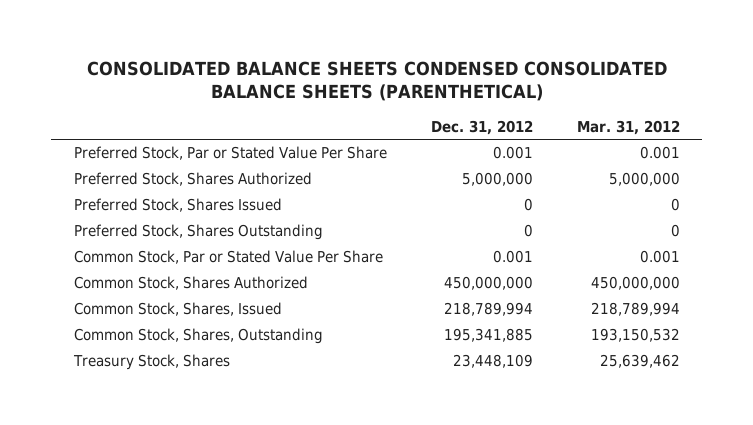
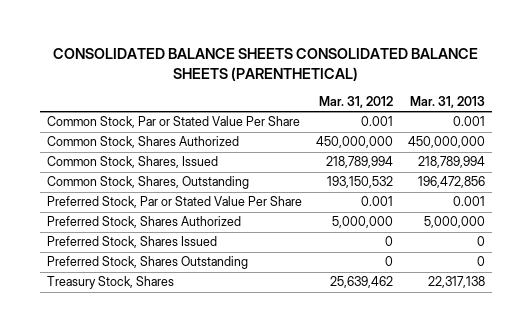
[86,60,667,102] CONSOLIDATED BALANCE SHEETS CONDENSED CONSOLIDATED BALANCE SHEETS (PARENTHETICAL) -> [52,48,478,82] CONSOLIDATED BALANCE SHEETS CONSOLIDATED BALANCE SHEETS (PARENTHETICAL)
[430,119,533,135] Dec. 31, 2012 -> none
none -> [409,96,485,109] Mar. 31, 2013
[73,146,387,161] Preferred Stock, Par or Stated Value Per Share -> [46,196,302,209] Preferred Stock, Par or Stated Value Per Share
[73,172,312,187] Preferred Stock, Shares Authorized -> [46,216,241,229] Preferred Stock, Shares Authorized
[73,198,282,213] Preferred Stock, Shares Issued -> [46,236,217,249] Preferred Stock, Shares Issued
[73,224,323,241] Preferred Stock, Shares Outstanding -> [46,256,248,270] Preferred Stock, Shares Outstanding

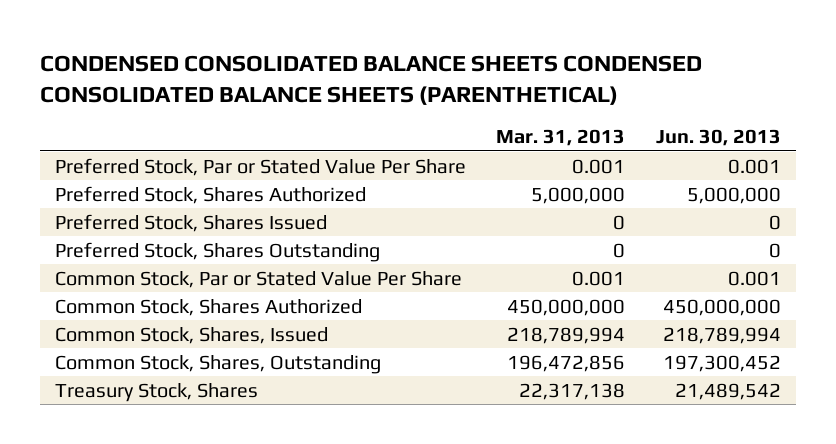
[52,48,478,82] CONSOLIDATED BALANCE SHEETS CONSOLIDATED BALANCE SHEETS (PARENTHETICAL) -> [39,55,702,106] CONDENSED CONSOLIDATED BALANCE SHEETS CONDENSED CONSOLIDATED BALANCE SHEETS (PARENTHETICAL)
[319,96,394,109] Mar. 31, 2012 -> none
none -> [655,129,781,147] Jun. 30, 2013
[46,116,300,129] Common Stock, Par or Stated Value Per Share -> [55,270,463,288] Common Stock, Par or Stated Value Per Share
[46,136,239,149] Common Stock, Shares Authorized -> [55,298,363,316] Common Stock, Shares Authorized
[46,156,218,169] Common Stock, Shares, Issued -> [55,326,329,344] Common Stock, Shares, Issued
[46,176,249,190] Common Stock, Shares, Outstanding -> [55,354,382,374] Common Stock, Shares, Outstanding

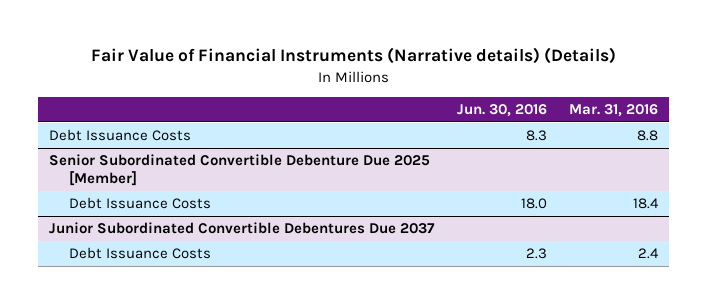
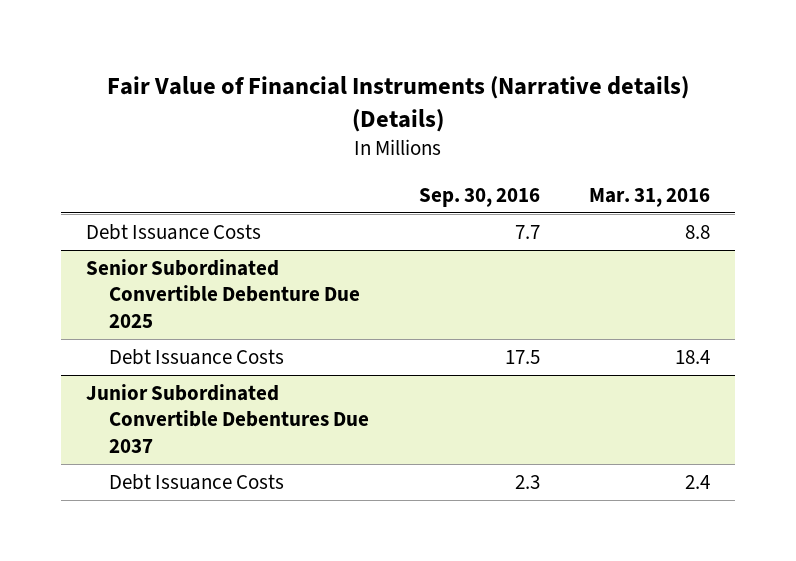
[456,104,547,118] Jun. 30, 2016 -> none
none -> [418,187,540,207] Sep. 30, 2016
[49,154,431,186] Senior Subordinated Convertible Debenture Due 2025 [Member] -> [85,258,361,328] Senior Subordinated Convertible Debenture Due 2025

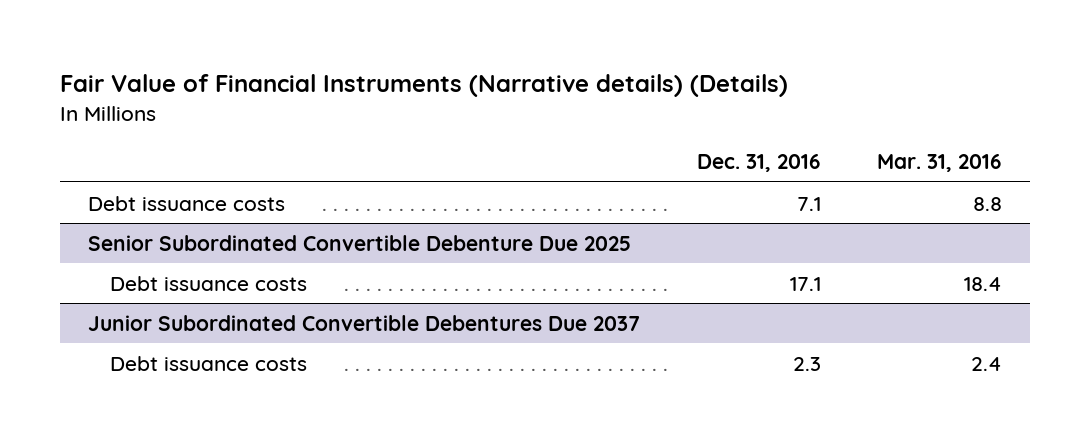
[418,187,540,207] Sep. 30, 2016 -> none
none -> [696,154,821,173] Dec. 31, 2016
[85,223,261,240] Debt Issuance Costs -> [88,195,286,211] Debt issuance costs
[109,348,285,365] Debt Issuance Costs -> [109,275,307,291] Debt issuance costs
[109,473,285,490] Debt Issuance Costs -> [109,355,307,371] Debt issuance costs

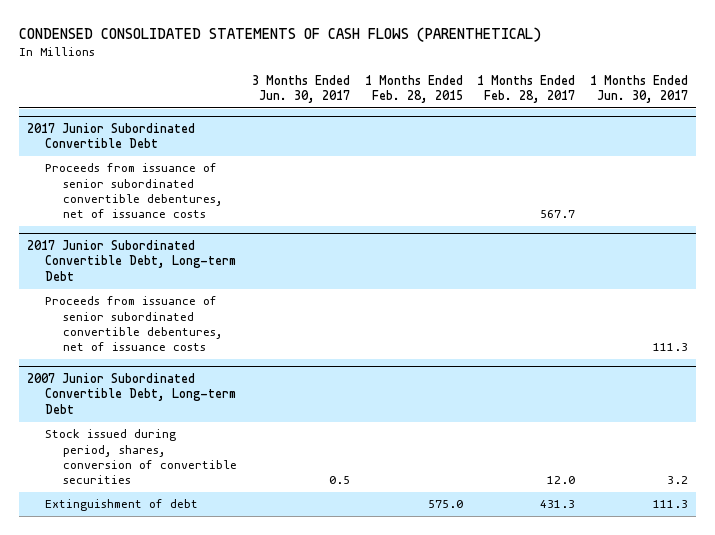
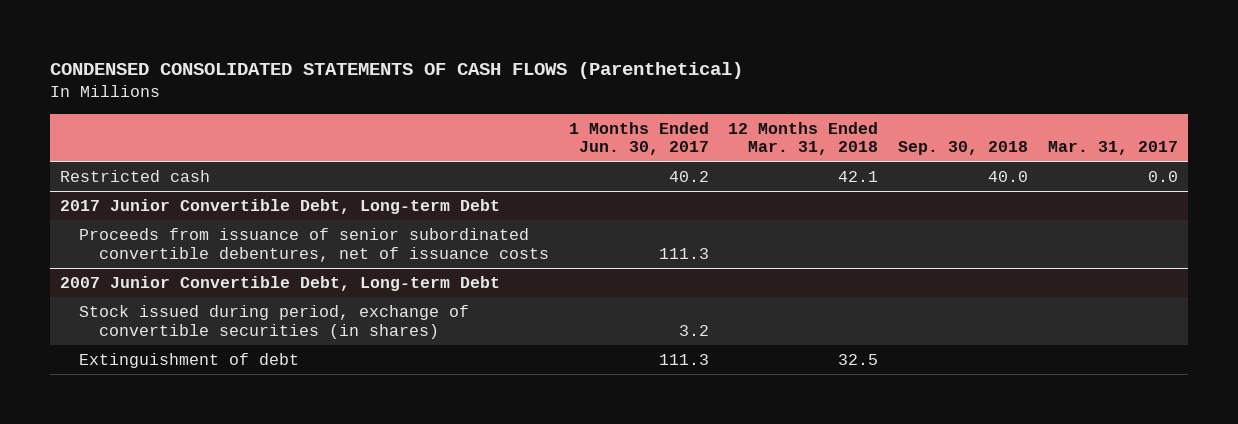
[19,26,542,42] CONDENSED CONSOLIDATED STATEMENTS OF CASH FLOWS (PARENTHETICAL) -> [49,62,743,80] CONDENSED CONSOLIDATED STATEMENTS OF CASH FLOWS (Parenthetical)
[252,74,351,104] 3 Months Ended Jun. 30, 2017 -> none
[364,74,463,104] 1 Months Ended Feb. 28, 2015 -> none
[477,74,576,104] 1 Months Ended Feb. 28, 2017 -> none
none -> [728,121,879,156] 12 Months Ended Mar. 31, 2018
none -> [898,141,1029,156] Sep. 30, 2018
none -> [1047,141,1178,156] Mar. 31, 2017
[26,123,195,149] 2017 Junior Subordinated Convertible Debt -> none
[45,163,224,219] Proceeds from issuance of senior subordinated convertible debentures, net of issuance costs -> none
none -> [59,169,210,182] Restricted cash
[26,240,237,281] 2017 Junior Subordinated Convertible Debt, Long-term Debt -> [59,198,500,214] 2017 Junior Convertible Debt, Long-term Debt
[26,373,237,414] 2007 Junior Subordinated Convertible Debt, Long-term Debt -> [59,275,500,291] 2007 Junior Convertible Debt, Long-term Debt
[45,429,238,485] Stock issued during period, shares, conversion of convertible securities -> [79,304,470,339] Stock issued during period, exchange of convertible securities (in shares)

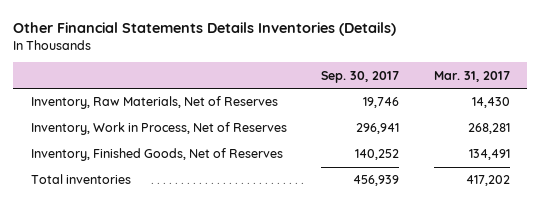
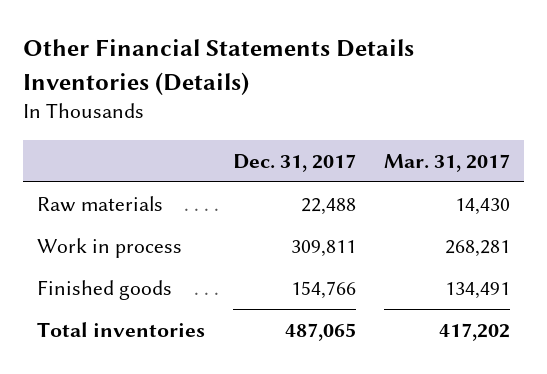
[321,70,400,83] Sep. 30, 2017 -> none
none -> [233,153,357,172] Dec. 31, 2017
[30,96,278,110] Inventory, Raw Materials, Net of Reserves -> [37,195,164,212] Raw materials
[30,122,287,136] Inventory, Work in Process, Net of Reserves -> [37,237,183,258] Work in process
[30,148,283,162] Inventory, Finished Goods, Net of Reserves -> [37,279,173,300] Finished goods

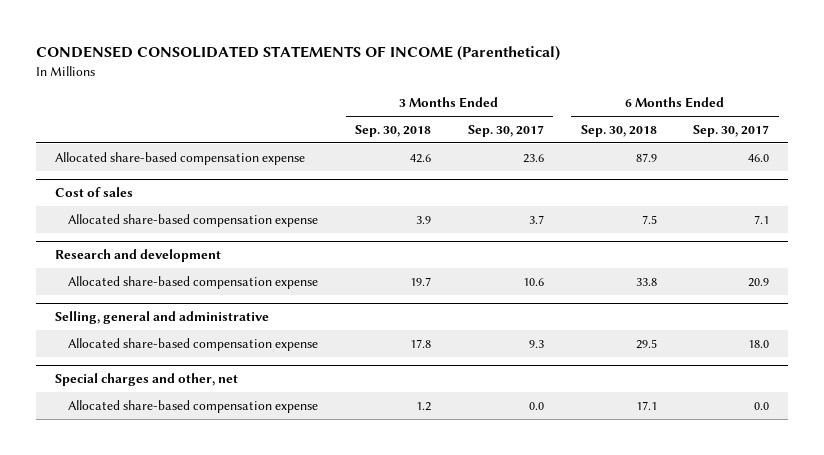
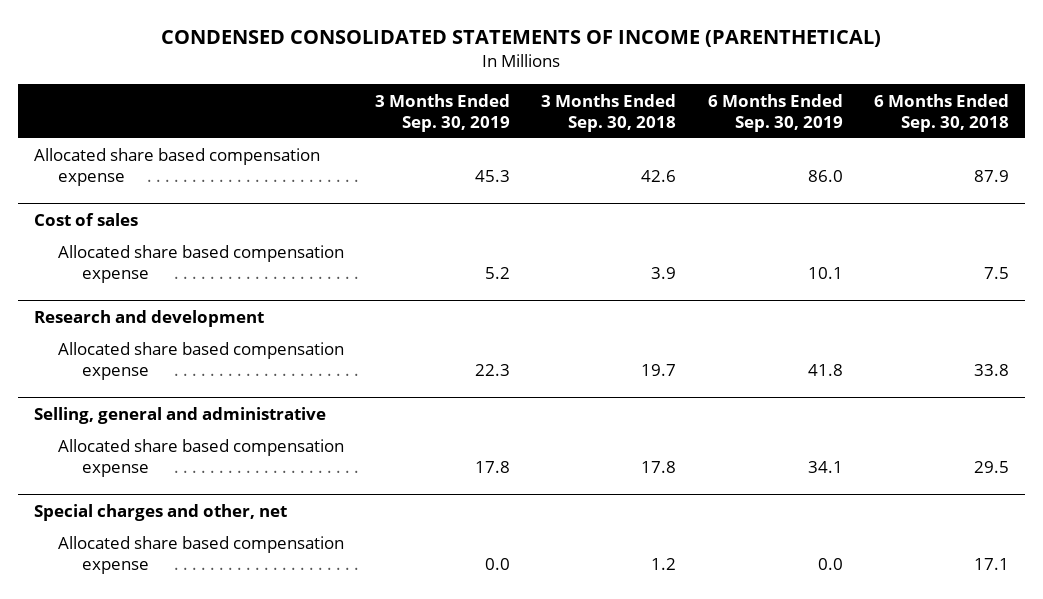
[36,46,561,62] CONDENSED CONSOLIDATED STATEMENTS OF INCOME (Parenthetical) -> [161,30,882,48] CONDENSED CONSOLIDATED STATEMENTS OF INCOME (PARENTHETICAL)
[467,124,544,137] Sep. 30, 2017 -> none
[693,124,770,137] Sep. 30, 2017 -> none
none -> [375,93,511,132] 3 Months Ended Sep. 30, 2019
none -> [707,93,843,132] 6 Months Ended Sep. 30, 2019
[54,151,305,165] Allocated share-based compensation expense -> [33,148,320,187] Allocated share based compensation expense
[68,213,319,227] Allocated share-based compensation expense -> [57,245,344,284] Allocated share based compensation expense
[68,275,319,289] Allocated share-based compensation expense -> [57,342,344,381] Allocated share based compensation expense
[68,337,319,351] Allocated share-based compensation expense -> [57,439,344,478] Allocated share based compensation expense
[68,399,319,413] Allocated share-based compensation expense -> [57,536,344,575] Allocated share based compensation expense

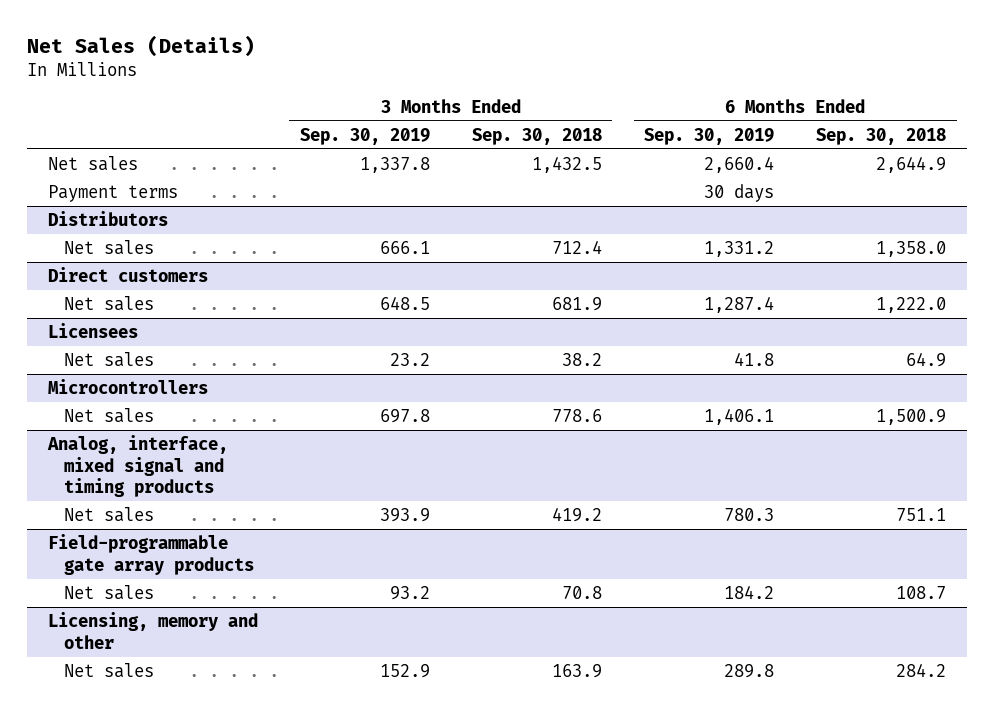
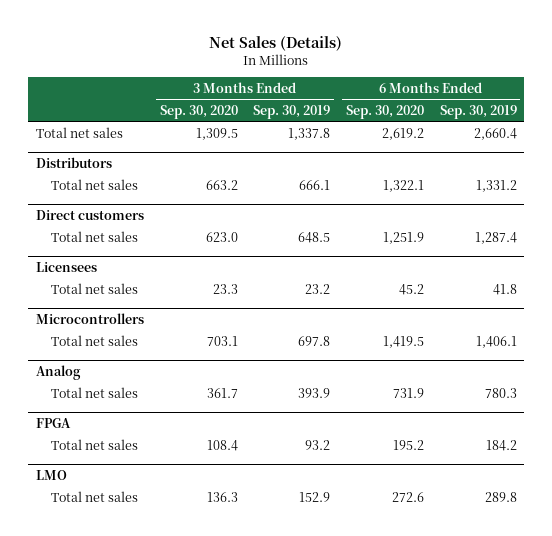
[471,127,602,145] Sep. 30, 2018 -> none
[816,127,947,145] Sep. 30, 2018 -> none
none -> [159,104,238,119] Sep. 30, 2020
none -> [345,104,424,119] Sep. 30, 2020
[47,184,178,202] Payment terms -> none
[47,155,138,171] Net sales -> [35,126,123,138] Total net sales
[64,239,155,255] Net sales -> [51,178,139,190] Total net sales
[64,295,155,311] Net sales -> [51,230,139,242] Total net sales
[64,351,155,367] Net sales -> [51,282,139,294] Total net sales
[64,407,155,423] Net sales -> [51,334,139,346] Total net sales
[46,434,228,498] Analog, interface, mixed signal and timing products -> [35,364,81,380] Analog
[64,506,155,522] Net sales -> [51,386,139,398] Total net sales
[47,533,255,575] Field-programmable gate array products -> [35,417,71,428] FPGA
[64,584,155,600] Net sales -> [51,438,139,450] Total net sales
[47,611,258,649] Licensing, memory and other -> [35,469,67,480] LMO
[64,662,155,678] Net sales -> [51,490,139,502] Total net sales

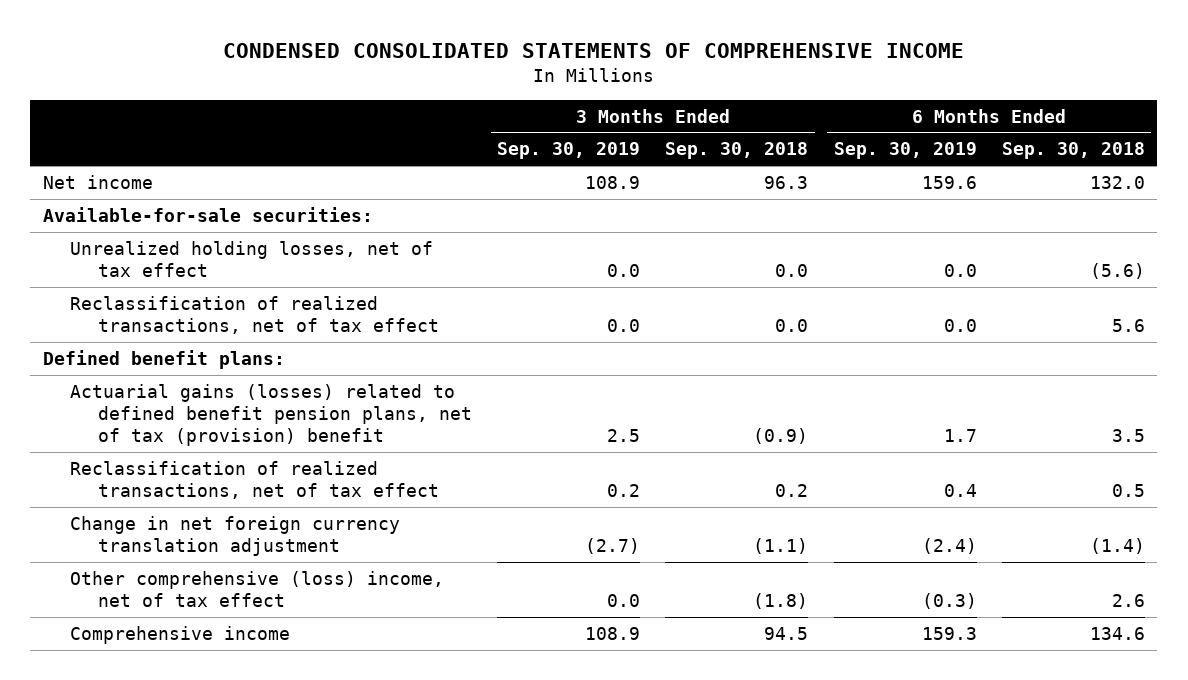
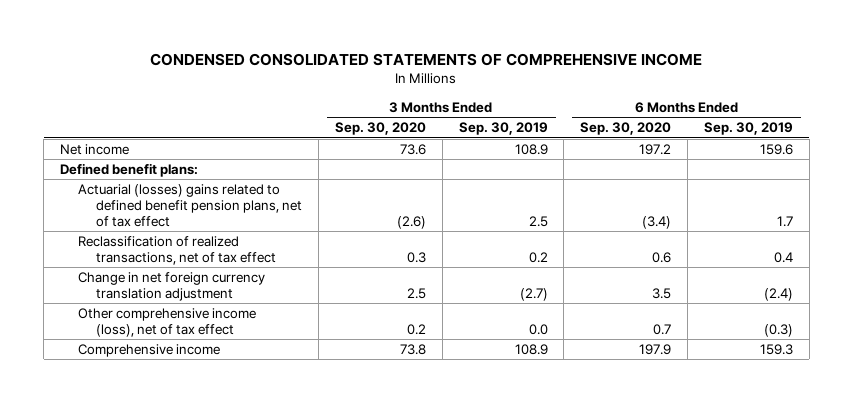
[665,142,809,160] Sep. 30, 2018 -> none
[1001,142,1145,160] Sep. 30, 2018 -> none
none -> [334,122,426,136] Sep. 30, 2020
none -> [580,122,672,136] Sep. 30, 2020
[43,206,374,222] Available-for-sale securities: -> none
[70,240,434,277] Unrealized holding losses, net of tax effect -> none
[70,295,439,334] Reclassification of realized transactions, net of tax effect -> none
[70,383,472,447] Actuarial gains (losses) related to defined benefit pension plans, net of tax (provision) benefit -> [78,184,303,227] Actuarial (losses) gains related to defined benefit pension plans, net of tax effect
[70,570,445,607] Other comprehensive (loss) income, net of tax effect -> [78,308,257,337] Other comprehensive income (loss), net of tax effect

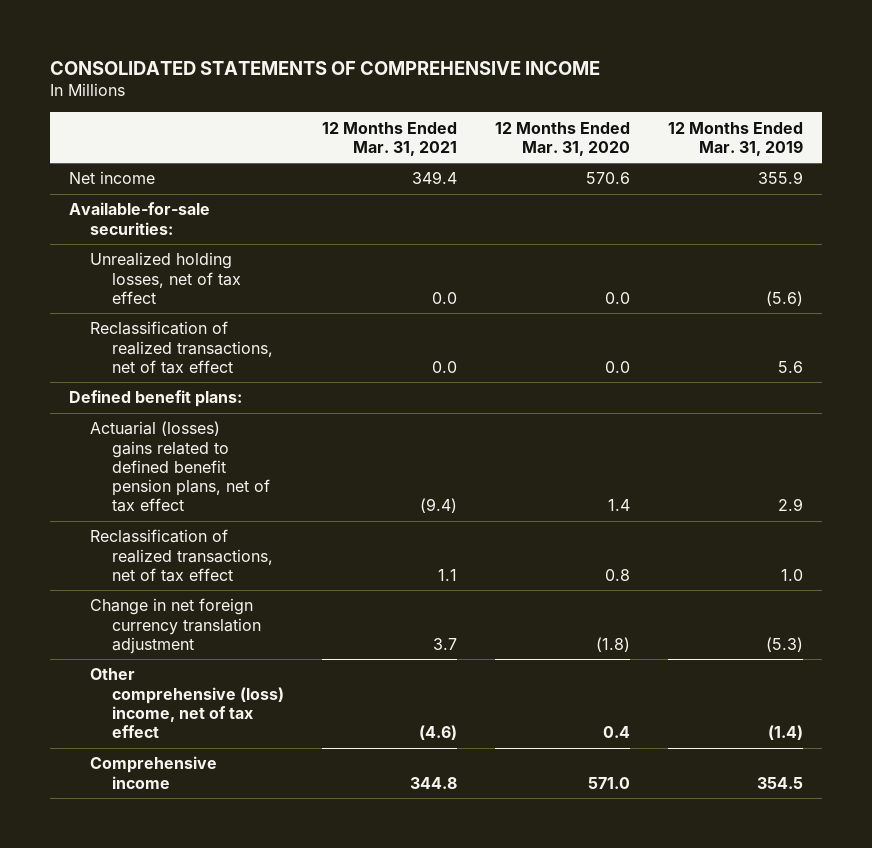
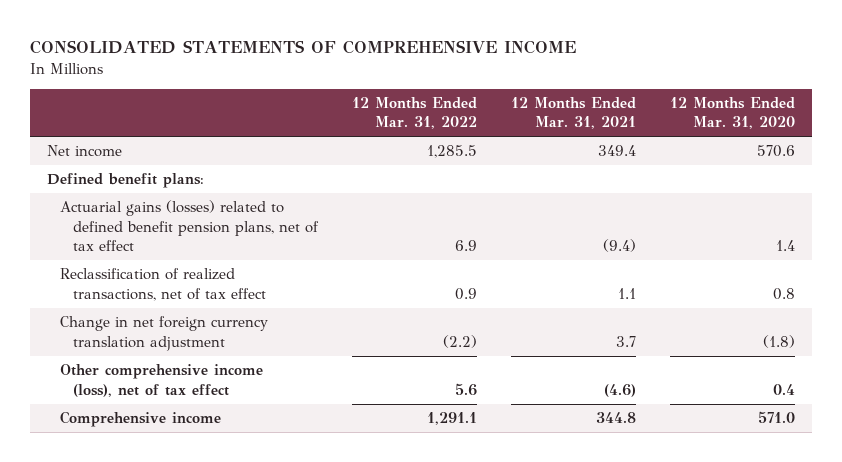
[667,121,803,156] 12 Months Ended Mar. 31, 2019 -> none
none -> [351,96,477,130] 12 Months Ended Mar. 31, 2022
[69,202,211,235] Available-for-sale securities: -> none
[90,252,241,304] Unrealized holding losses, net of tax effect -> none
[90,321,273,374] Reclassification of realized transactions, net of tax effect -> none
[90,421,270,513] Actuarial (losses) gains related to defined benefit pension plans, net of tax effect -> [60,200,319,251] Actuarial gains (losses) related to defined benefit pension plans, net of tax effect
[90,668,284,739] Other comprehensive (loss) income, net of tax effect -> [60,364,264,397] Other comprehensive income (loss), net of tax effect

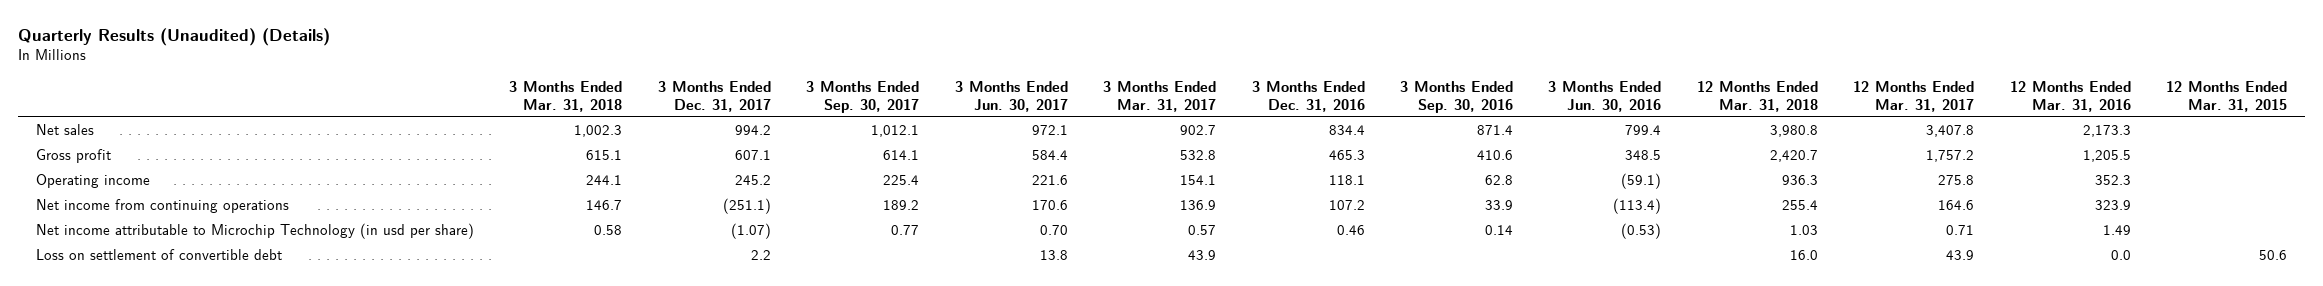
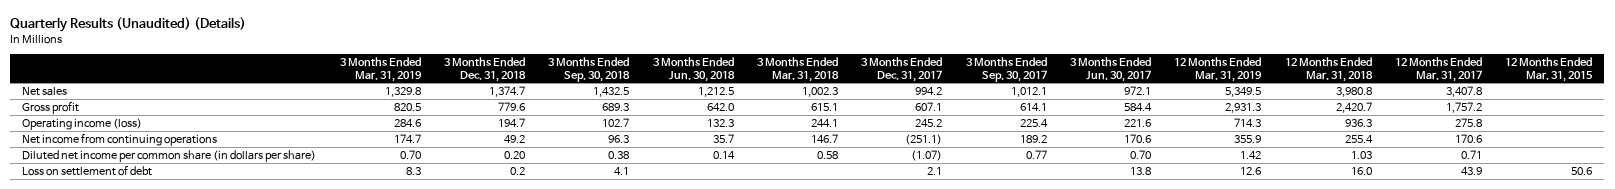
[1103,80,1217,112] 3 Months Ended Mar. 31, 2017 -> none
[1251,80,1365,112] 3 Months Ended Dec. 31, 2016 -> none
[1399,80,1513,113] 3 Months Ended Sep. 30, 2016 -> none
[1548,80,1662,112] 3 Months Ended Jun. 30, 2016 -> none
[2009,80,2131,112] 12 Months Ended Mar. 31, 2016 -> none
none -> [339,56,422,82] 3 Months Ended Mar. 31, 2019
none -> [443,56,526,82] 3 Months Ended Dec. 31, 2018
none -> [548,56,631,82] 3 Months Ended Sep. 30, 2018
none -> [652,56,735,82] 3 Months Ended Jun. 30, 2018
none -> [1174,56,1263,82] 12 Months Ended Mar. 31, 2019
[36,174,151,189] Operating income -> [22,117,143,130] Operating income (loss)
[1938,200,1975,211] 164.6 -> [1455,133,1483,143] 170.6
[36,223,475,240] Net income attributable to Microchip Technology (in usd per share) -> [22,149,317,162] Diluted net income per common share (in dollars per share)
[36,249,283,261] Loss on settlement of convertible debt -> [22,164,153,176] Loss on settlement of debt
[750,250,771,261] 2.2 -> [927,166,943,175] 2.1

